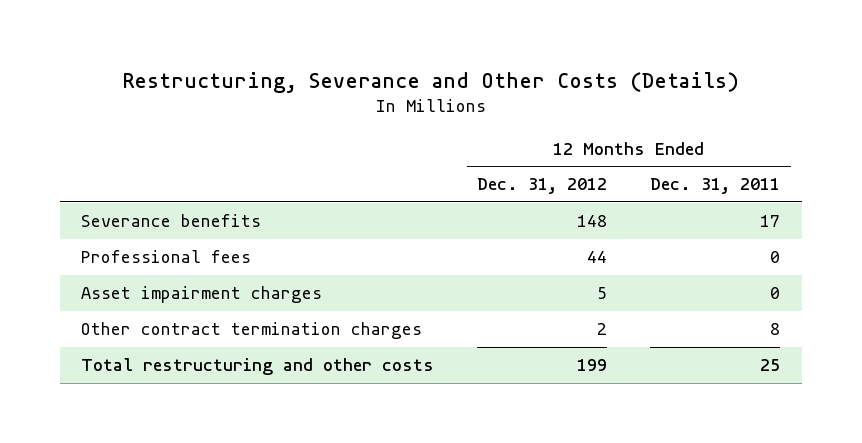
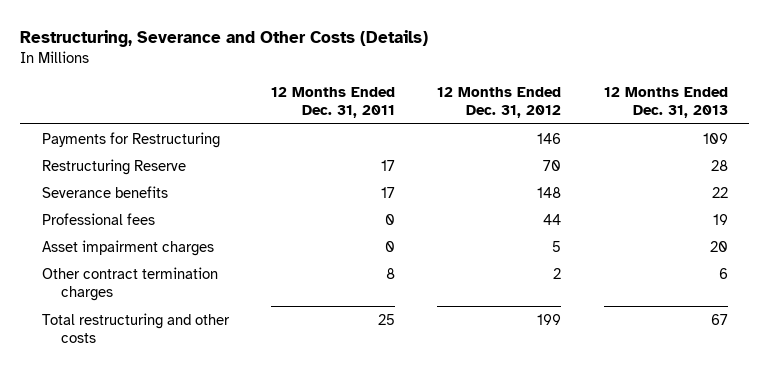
none -> [603,86,728,119] 12 Months Ended Dec. 31, 2013
none -> [41,131,220,148] Payments for Restructuring
none -> [41,158,186,175] Restructuring Reserve

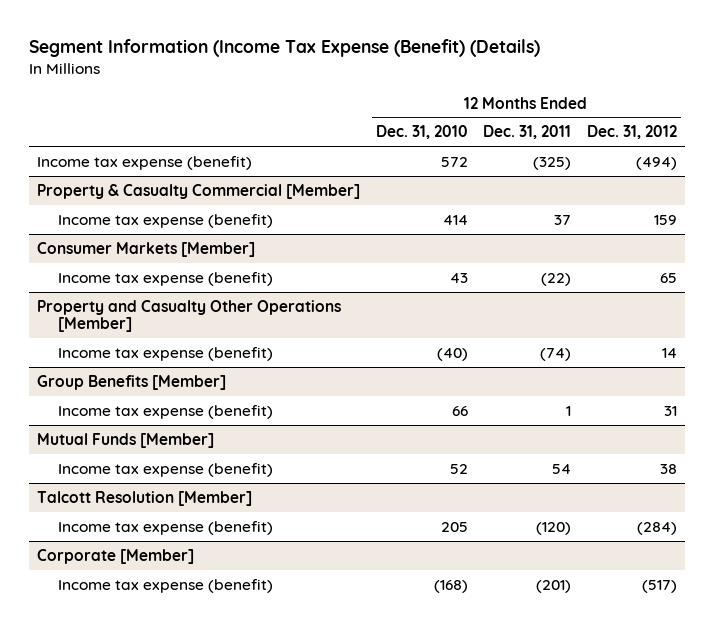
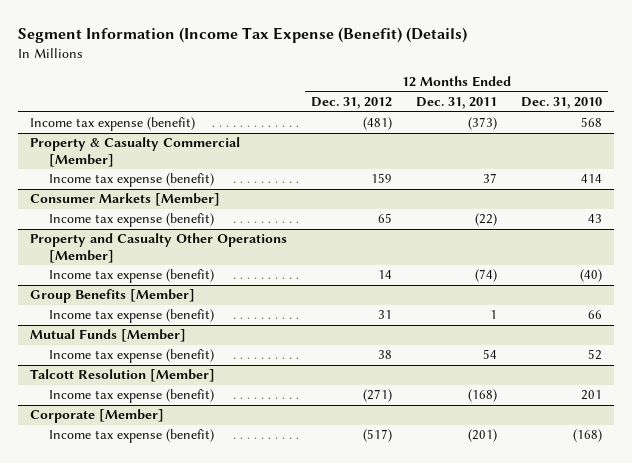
[440,156,468,167] 572 -> [581,117,603,128] 568
[533,156,572,170] (325) -> [468,117,498,131] (373)
[635,156,677,170] (494) -> [362,117,392,131] (481)
[440,521,468,532] 205 -> [581,390,603,401] 201
[536,521,572,535] (120) -> [468,389,498,403] (168)
[636,521,677,535] (284) -> [362,389,392,403] (271)

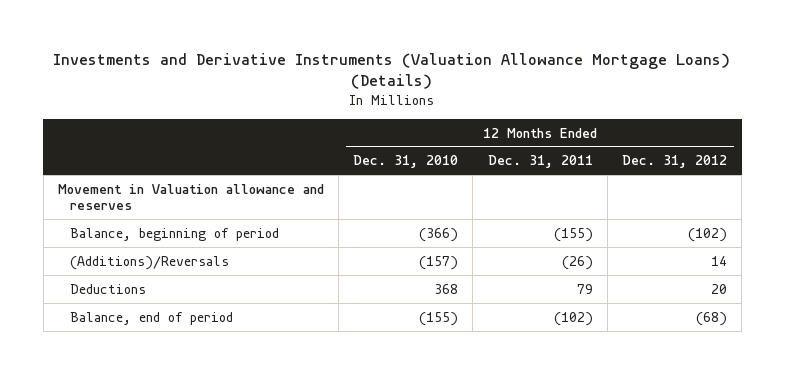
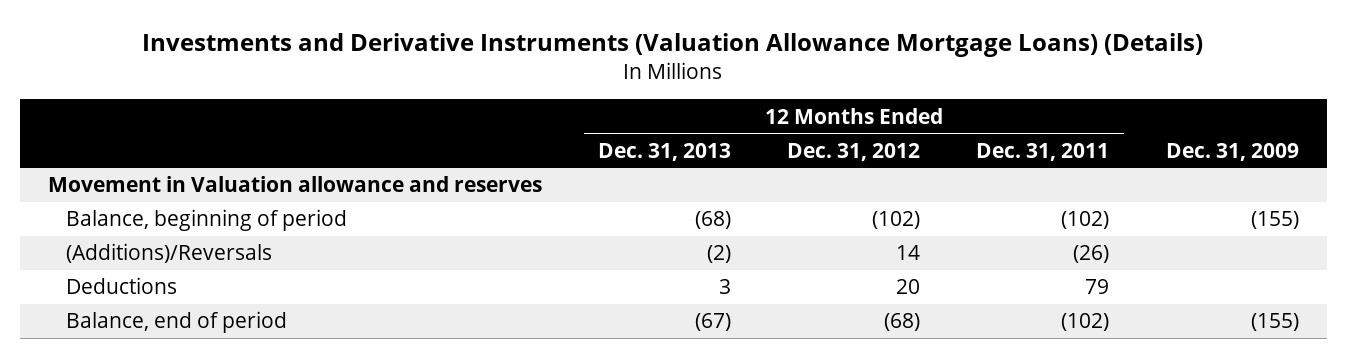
[353,155,459,169] Dec. 31, 2010 -> none
none -> [598,142,732,161] Dec. 31, 2013
none -> [1165,142,1299,161] Dec. 31, 2009
[553,227,593,242] (155) -> [1061,211,1110,230] (102)

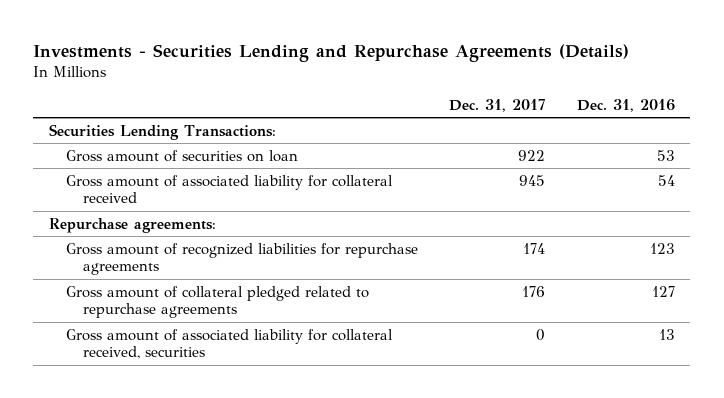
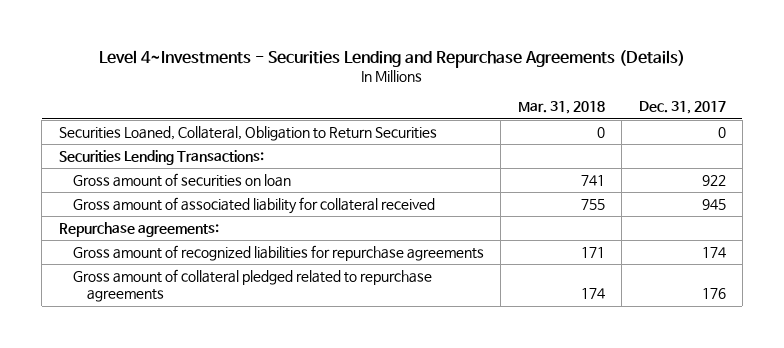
[33,43,630,62] Investments - Securities Lending and Repurchase Agreements (Details) -> [99,49,686,68] Level 4~Investments - Securities Lending and Repurchase Agreements (Details)
[576,98,675,112] Dec. 31, 2016 -> none
none -> [517,101,605,115] Mar. 31, 2018
none -> [58,126,437,142] Securities Loaned, Collateral, Obligation to Return Securities
[65,328,393,360] Gross amount of associated liability for collateral received, securities -> none

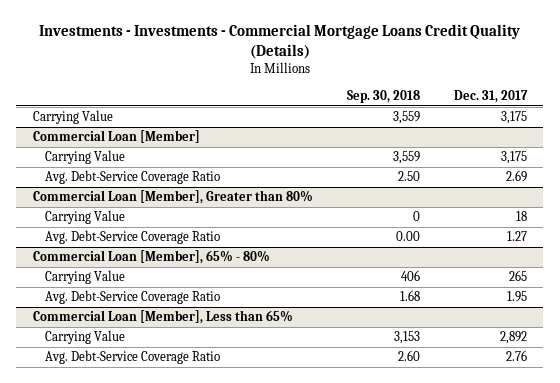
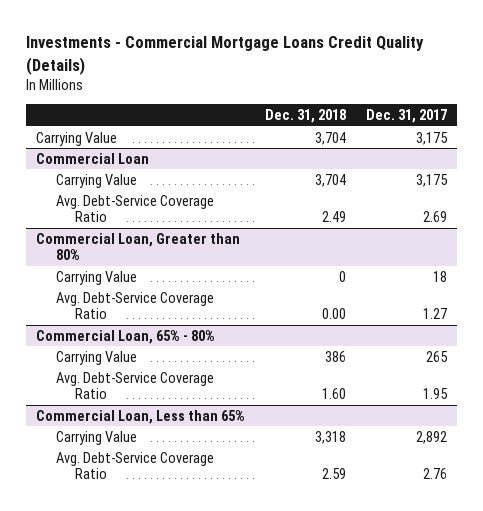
[38,24,520,59] Investments - Investments - Commercial Mortgage Loans Credit Quality (Details) -> [26,36,425,75] Investments - Commercial Mortgage Loans Credit Quality (Details)
[346,90,420,104] Sep. 30, 2018 -> none
none -> [264,109,346,124] Dec. 31, 2018
[33,130,201,144] Commercial Loan [Member] -> [35,152,149,164] Commercial Loan
[33,190,314,205] Commercial Loan [Member], Greater than 80% -> [35,232,240,261] Commercial Loan, Greater than 80%
[33,250,271,265] Commercial Loan [Member], 65% - 80% -> [35,329,215,344] Commercial Loan, 65% - 80%
[33,310,294,325] Commercial Loan [Member], Less than 65% -> [35,409,245,424] Commercial Loan, Less than 65%

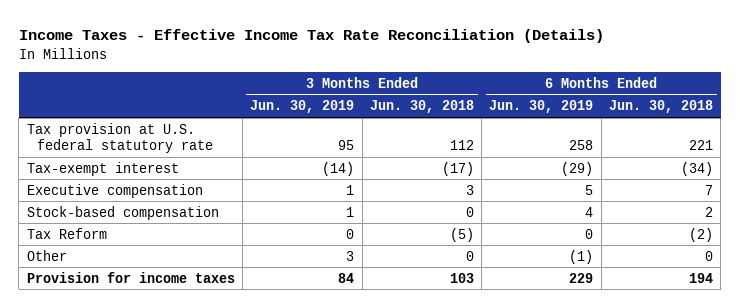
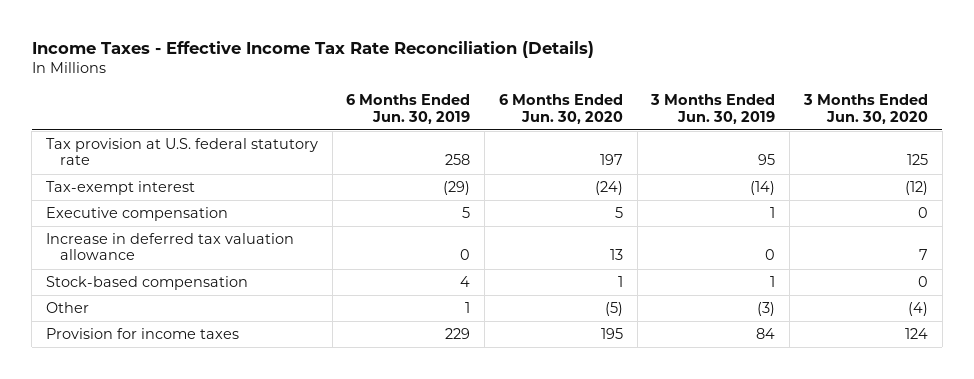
[369,100,474,114] Jun. 30, 2018 -> none
[609,100,714,114] Jun. 30, 2018 -> none
none -> [498,94,623,124] 6 Months Ended Jun. 30, 2020
none -> [802,94,928,124] 3 Months Ended Jun. 30, 2020
none -> [45,233,294,261] Increase in deferred tax valuation allowance
[26,227,107,239] Tax Reform -> none
[346,250,355,261] 3 -> [757,302,776,317] (3)
[569,249,594,264] (1) -> [465,302,471,314] 1

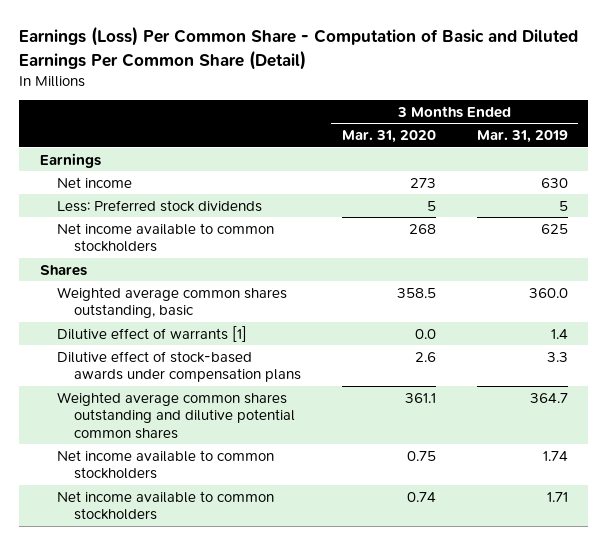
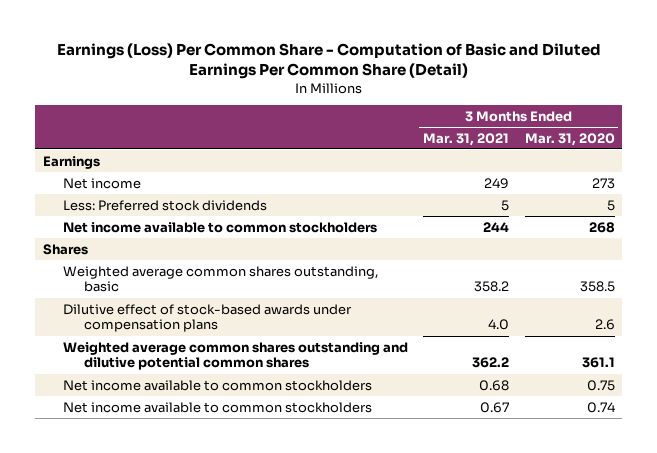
[476,130,568,144] Mar. 31, 2019 -> none
none -> [423,132,510,146] Mar. 31, 2021
[56,325,247,342] Dilutive effect of warrants [1] -> none

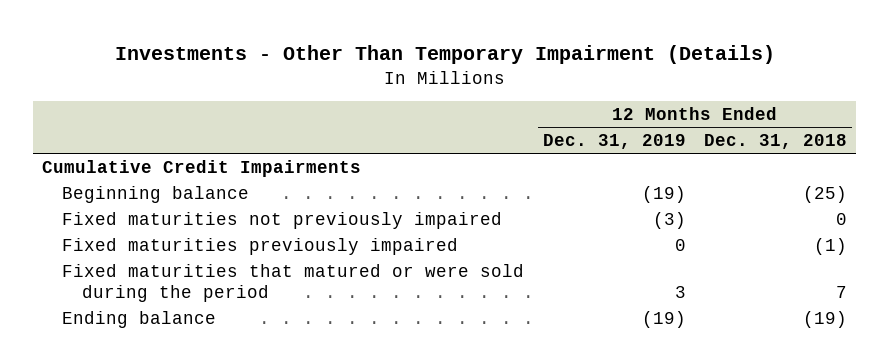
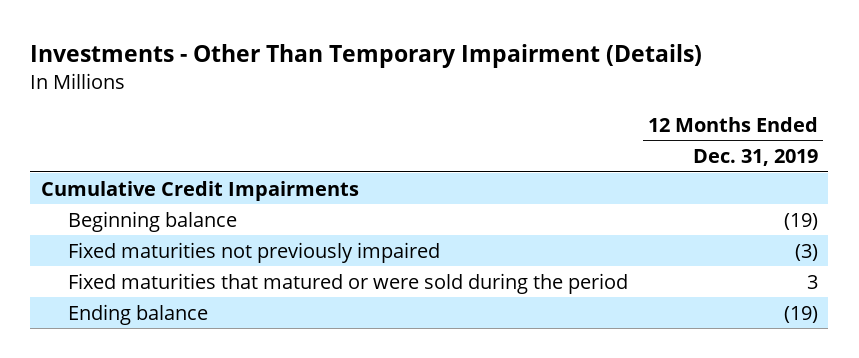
[704,134,848,150] Dec. 31, 2018 -> none
[62,237,459,255] Fixed maturities previously impaired -> none

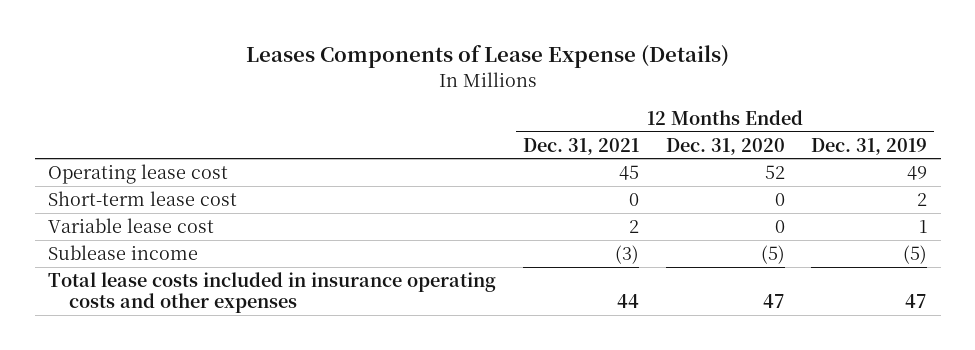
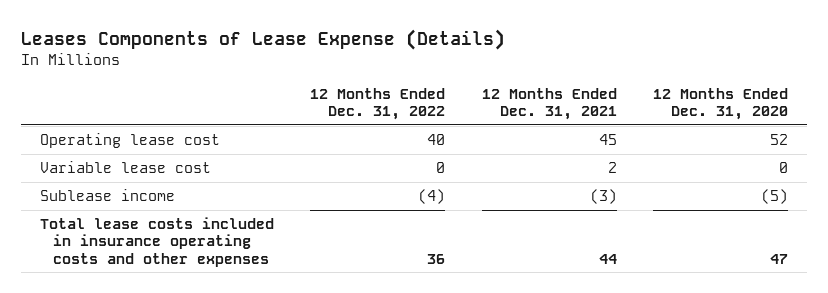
[811,137,928,155] Dec. 31, 2019 -> none
none -> [310,88,446,121] 12 Months Ended Dec. 31, 2022
[48,191,238,207] Short-term lease cost -> none

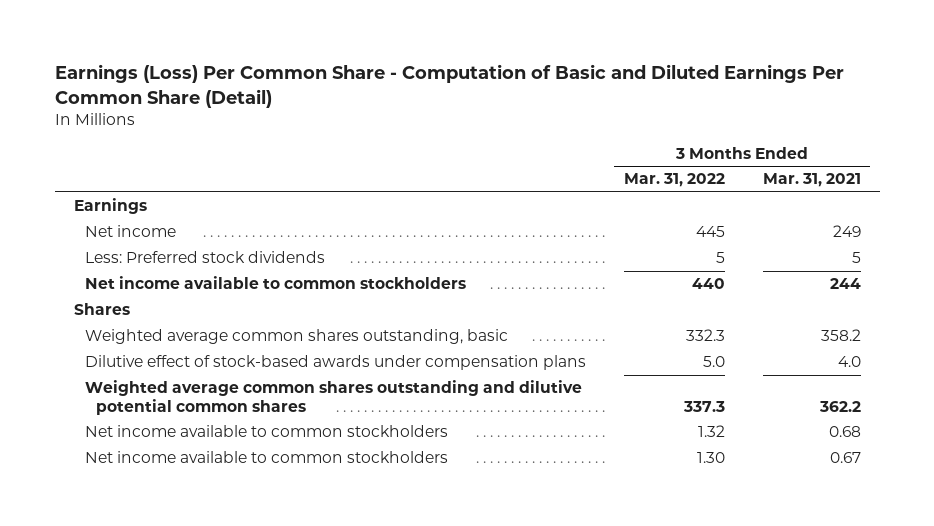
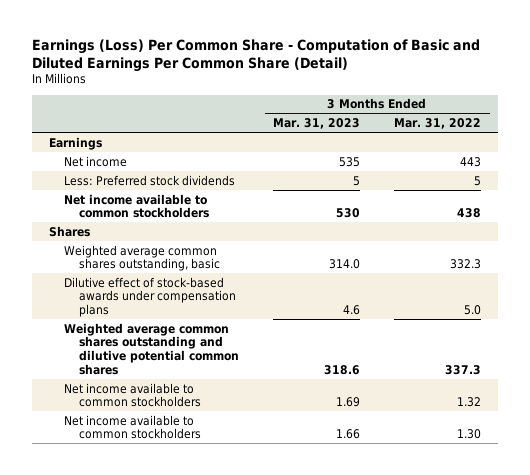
[762,173,861,188] Mar. 31, 2021 -> none
none -> [273,118,361,130] Mar. 31, 2023
[695,226,725,238] 445 -> [460,156,482,167] 443
[691,278,725,290] 440 -> [457,208,482,219] 438

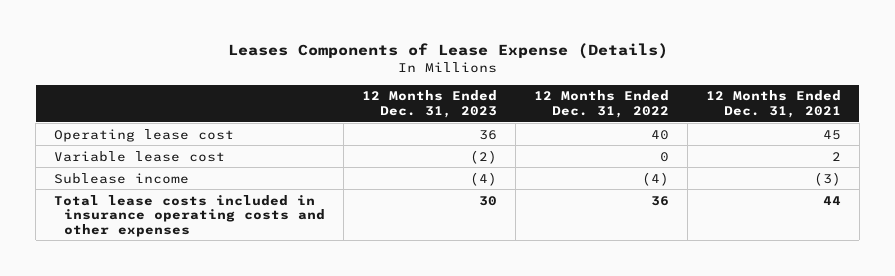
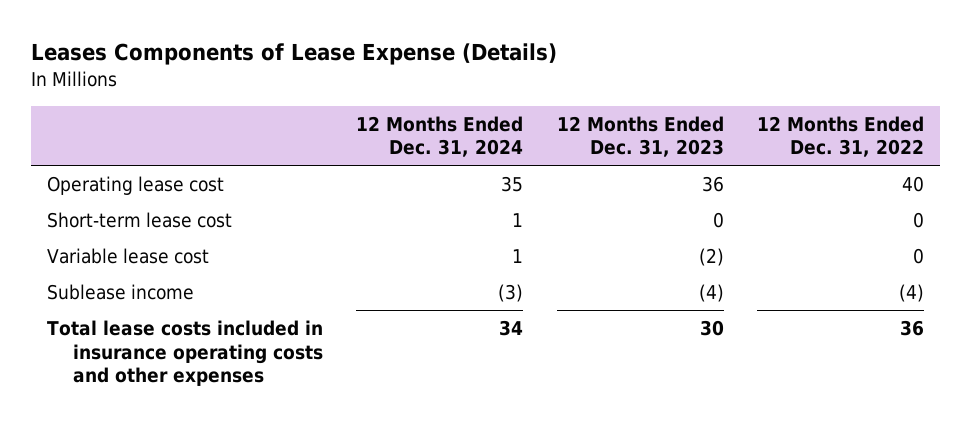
[705,90,841,119] 12 Months Ended Dec. 31, 2021 -> none
none -> [356,115,524,158] 12 Months Ended Dec. 31, 2024
none -> [47,212,233,229] Short-term lease cost

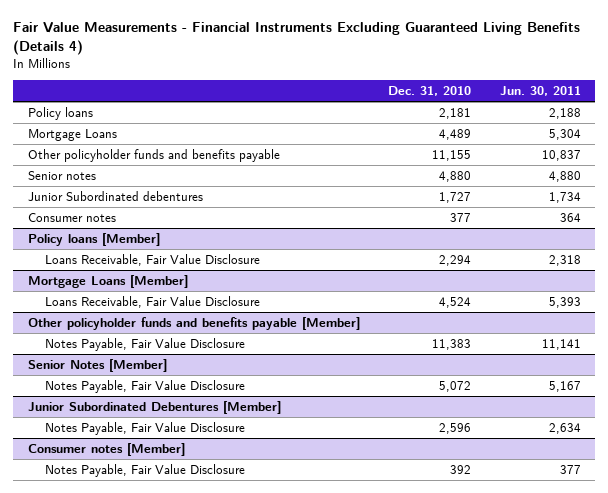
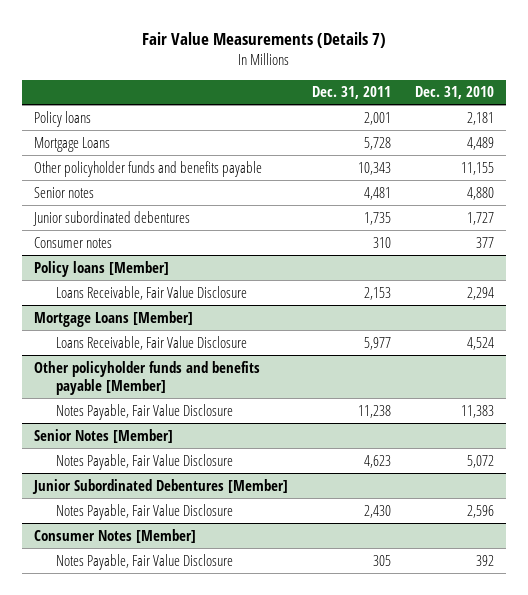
[13,22,581,56] Fair Value Measurements - Financial Instruments Excluding Guaranteed Living Benefits (Details 4) -> [141,31,386,48] Fair Value Measurements (Details 7)
[499,85,581,96] Jun. 30, 2011 -> none
none -> [311,86,391,100] Dec. 31, 2011
[27,190,203,201] Junior Subordinated debentures -> [32,210,190,226] Junior subordinated debentures
[27,442,185,456] Consumer notes [Member] -> [33,528,196,543] Consumer Notes [Member]

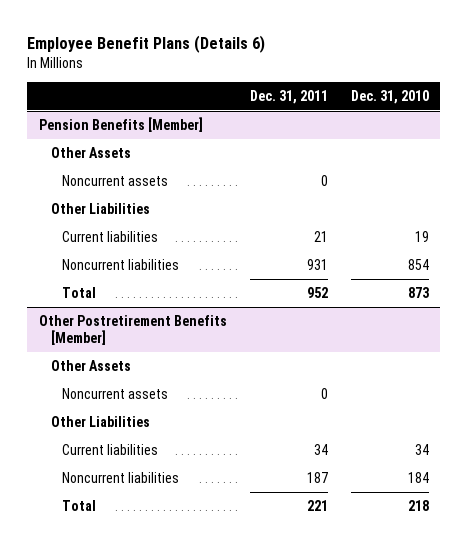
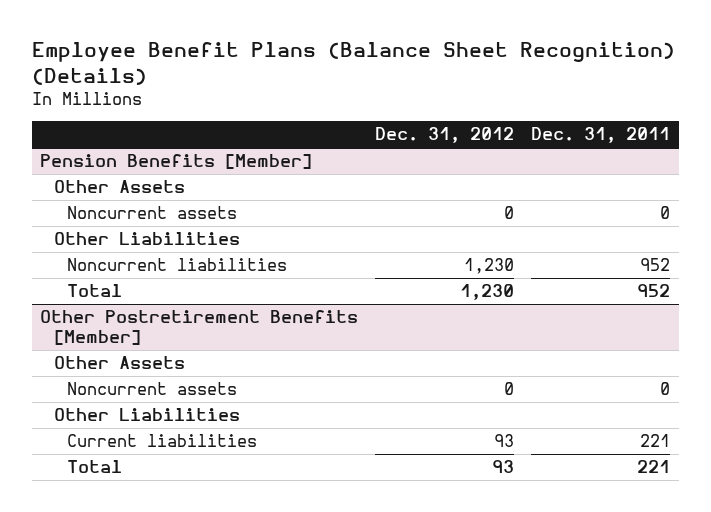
[27,35,266,54] Employee Benefit Plans (Details 6) -> [31,42,675,85] Employee Benefit Plans (Balance Sheet Recognition) (Details)
[350,90,429,105] Dec. 31, 2010 -> none
none -> [375,127,515,144] Dec. 31, 2012
[62,230,159,242] Current liabilities -> none
[306,258,328,270] 931 -> [640,258,671,272] 952
[62,471,180,483] Noncurrent liabilities -> none
[313,443,328,455] 34 -> [640,434,671,448] 221

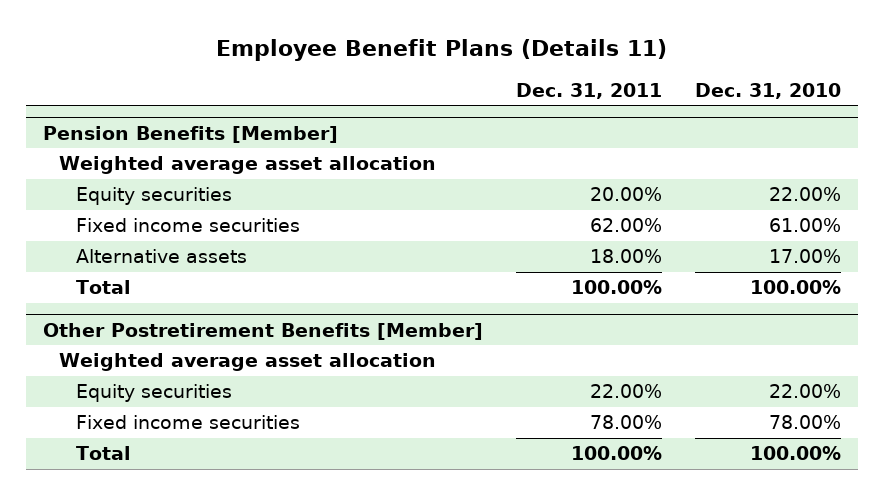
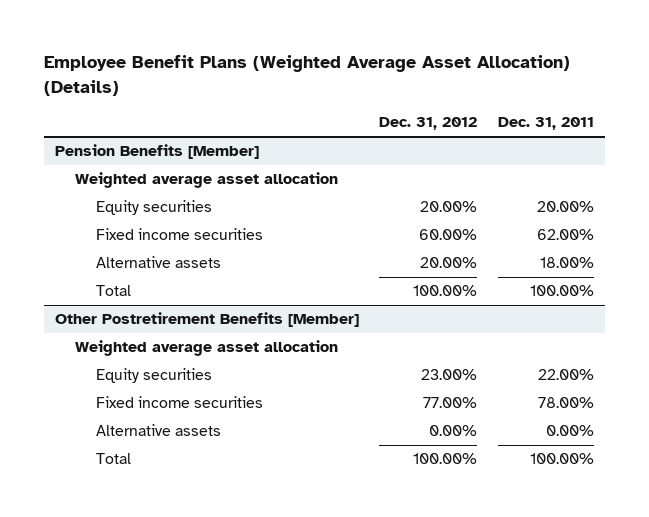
[216,38,668,61] Employee Benefit Plans (Details 11) -> [44,55,571,96] Employee Benefit Plans (Weighted Average Asset Allocation) (Details)
[695,82,842,99] Dec. 31, 2010 -> none
none -> [379,117,478,131] Dec. 31, 2012
none -> [95,424,221,437] Alternative assets

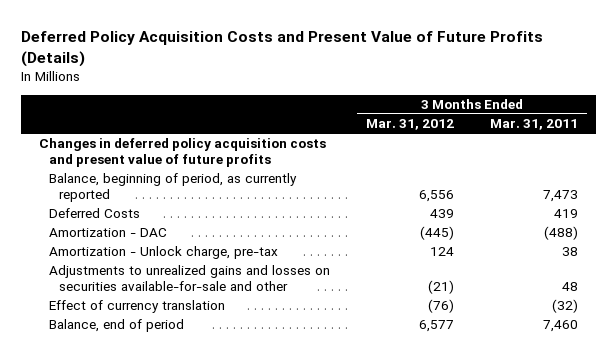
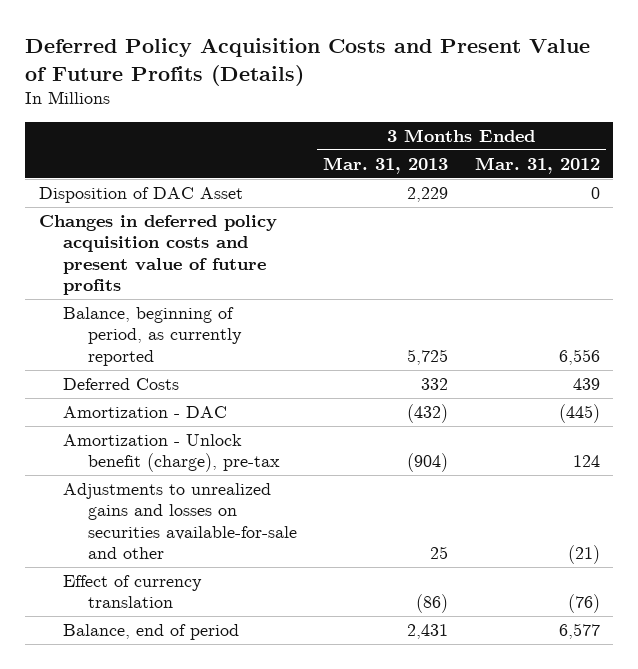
[489,119,578,131] Mar. 31, 2011 -> none
none -> [323,156,449,174] Mar. 31, 2013
none -> [38,187,243,204] Disposition of DAC Asset
[48,246,278,260] Amortization - Unlock charge, pre-tax -> [63,434,281,473] Amortization - Unlock benefit (charge), pre-tax

